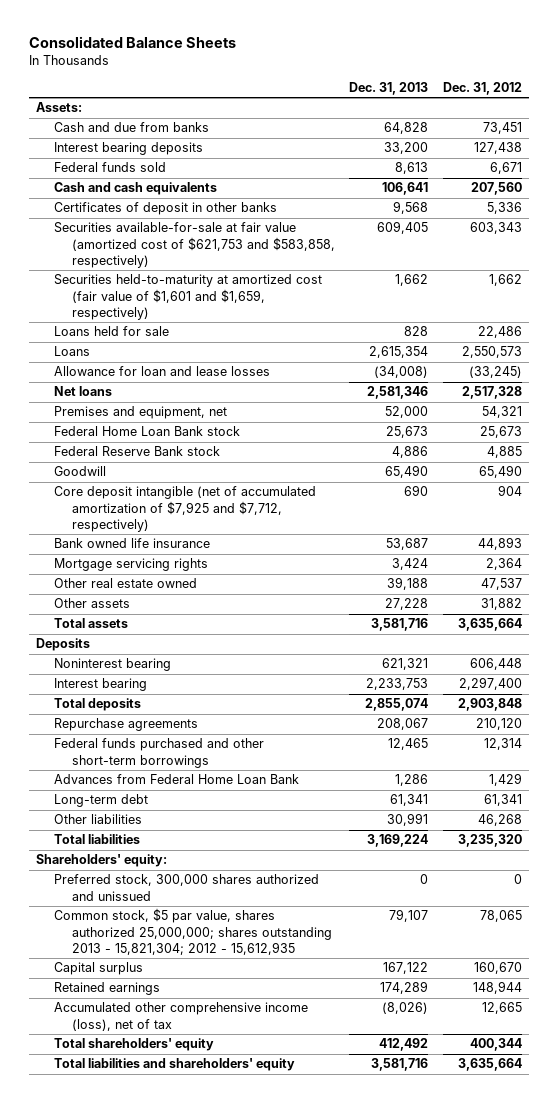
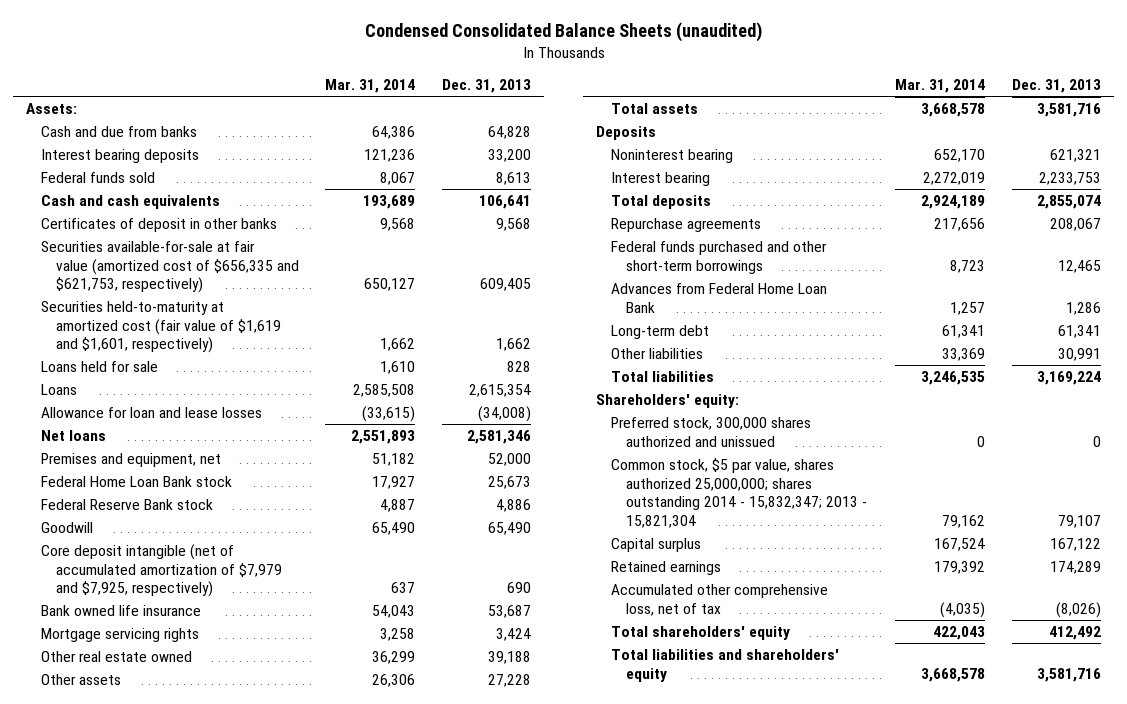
[28,36,236,49] Consolidated Balance Sheets -> [364,21,762,42] Condensed Consolidated Balance Sheets (unaudited)
[442,82,522,96] Dec. 31, 2012 -> none
none -> [325,79,416,94] Mar. 31, 2014
[53,222,335,268] Securities available-for-sale at fair value (amortized cost of $621,753 and $583,858, respectively) -> [40,241,299,294] Securities available-for-sale at fair value (amortized cost of $656,335 and $621,753, respectively)
[53,274,322,320] Securities held-to-maturity at amortized cost (fair value of $1,601 and $1,659, respectively) -> [40,301,281,354] Securities held-to-maturity at amortized cost (fair value of $1,619 and $1,601, respectively)
[53,486,316,532] Core deposit intangible (net of accumulated amortization of $7,925 and $7,712, respectively) -> [40,544,282,598] Core deposit intangible (net of accumulated amortization of $7,979 and $7,925, respectively)
[53,908,332,955] Common stock, $5 par value, shares authorized 25,000,000; shares outstanding 2013 - 15,821,304; 2012 - 15,612,935 -> [611,458,867,529] Common stock, $5 par value, shares authorized 25,000,000; shares outstanding 2014 - 15,832,347; 2013 - 15,821,304
[53,1002,308,1031] Accumulated other comprehensive income (loss), net of tax -> [611,584,829,616] Accumulated other comprehensive loss, net of tax

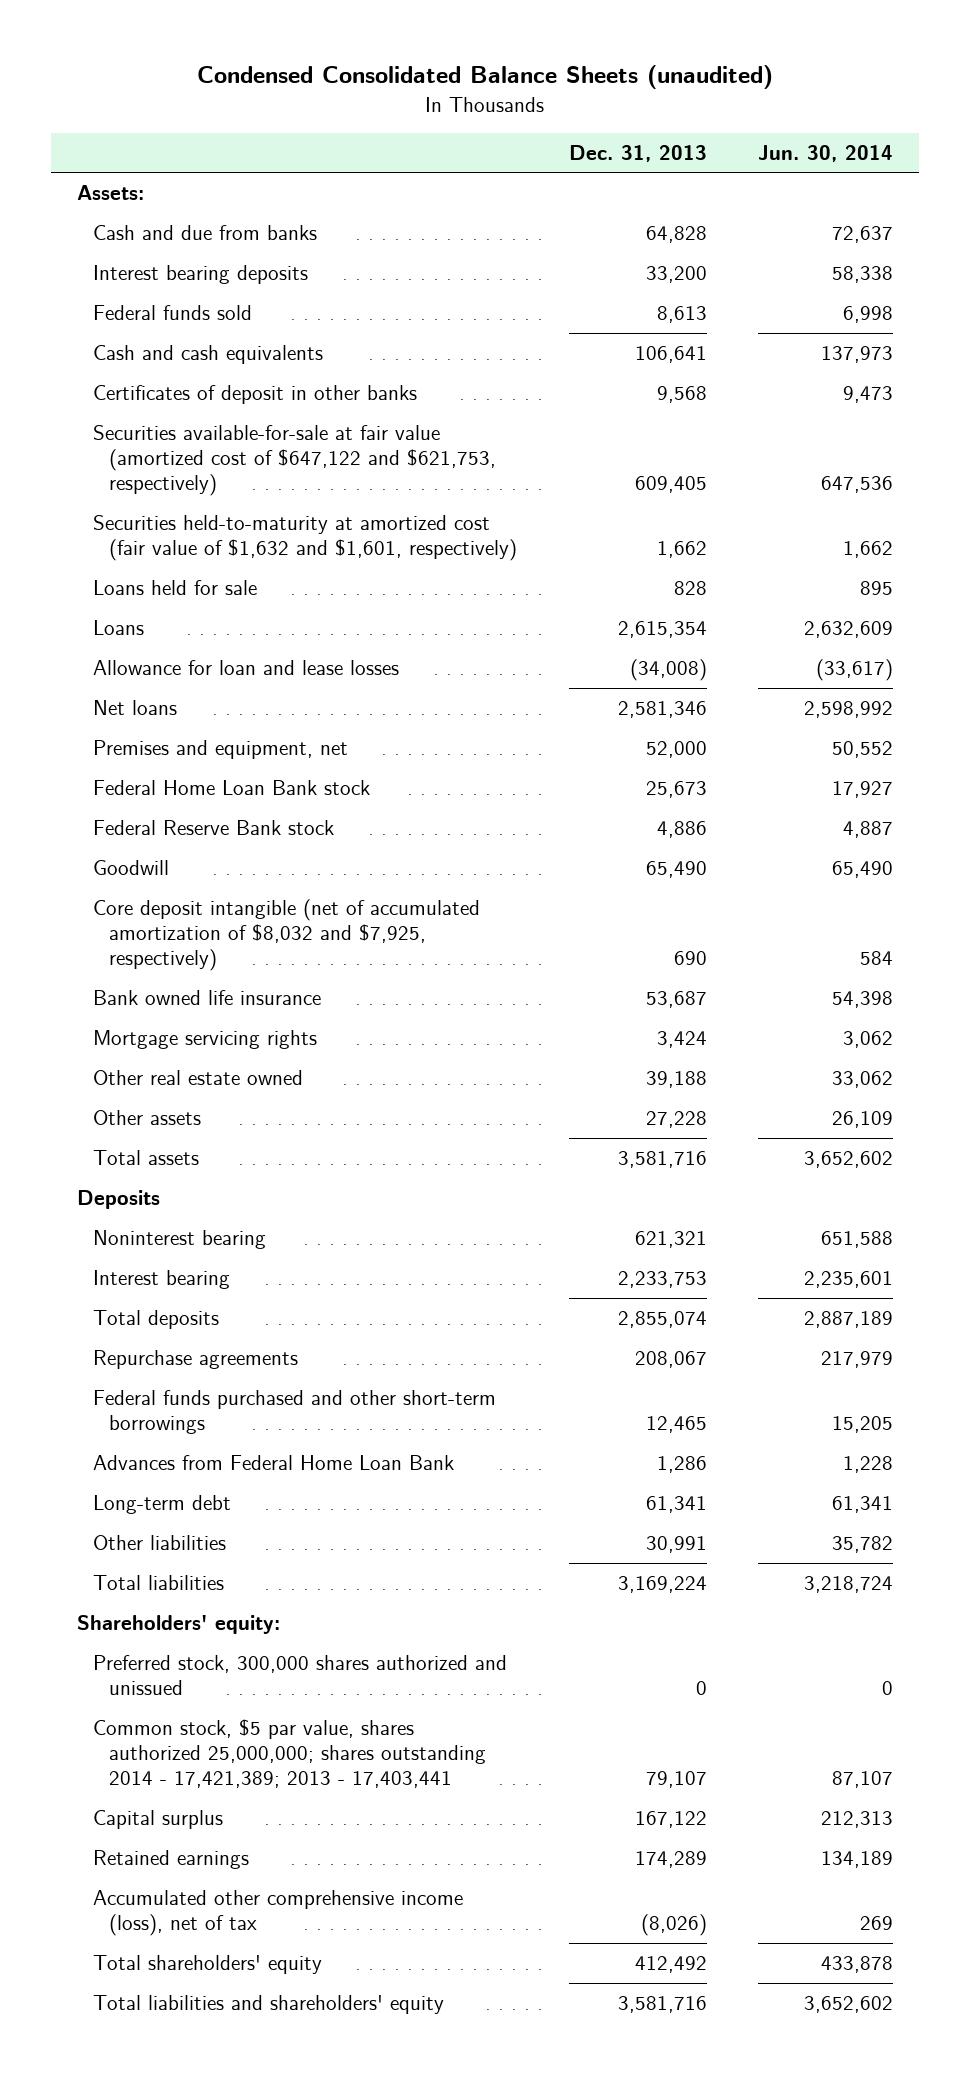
[325,79,416,94] Mar. 31, 2014 -> none
none -> [758,144,894,162] Jun. 30, 2014
[40,241,299,294] Securities available-for-sale at fair value (amortized cost of $656,335 and $621,753, respectively) -> [92,425,496,497] Securities available-for-sale at fair value (amortized cost of $647,122 and $621,753, respectively)
[40,301,281,354] Securities held-to-maturity at amortized cost (fair value of $1,619 and $1,601, respectively) -> [92,515,517,562] Securities held-to-maturity at amortized cost (fair value of $1,632 and $1,601, respectively)
[40,544,282,598] Core deposit intangible (net of accumulated amortization of $7,979 and $7,925, respectively) -> [92,899,480,972] Core deposit intangible (net of accumulated amortization of $8,032 and $7,925, respectively)
[611,458,867,529] Common stock, $5 par value, shares authorized 25,000,000; shares outstanding 2014 - 15,832,347; 2013 - 15,821,304 -> [92,1719,486,1789] Common stock, $5 par value, shares authorized 25,000,000; shares outstanding 2014 - 17,421,389; 2013 - 17,403,441
[611,584,829,616] Accumulated other comprehensive loss, net of tax -> [92,1890,463,1937] Accumulated other comprehensive income (loss), net of tax

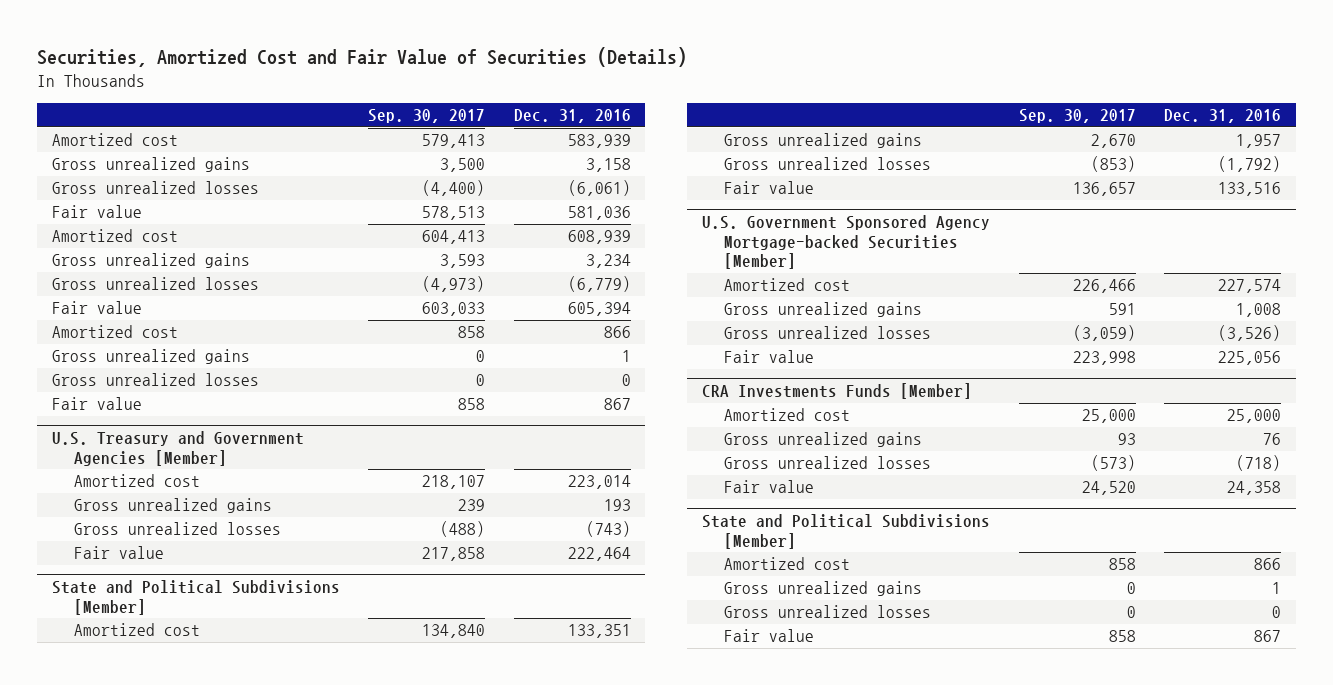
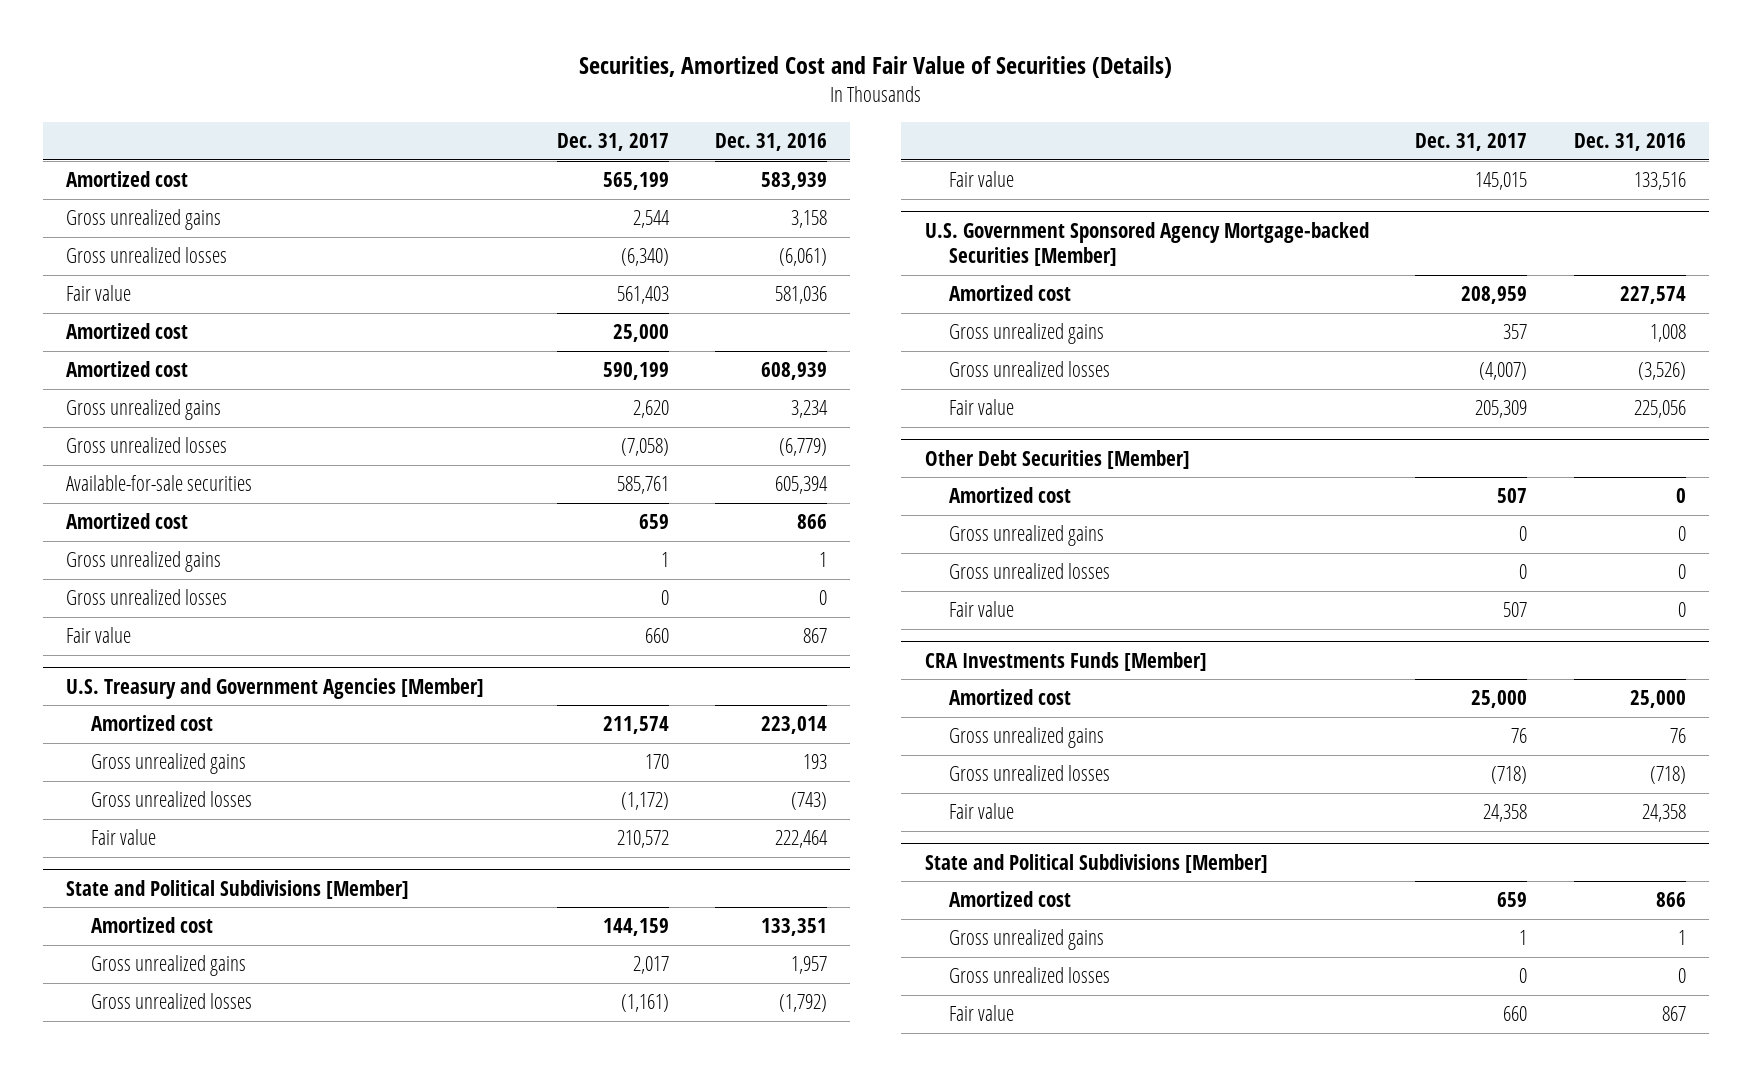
[368,109,486,124] Sep. 30, 2017 -> none
none -> [556,133,669,152] Dec. 31, 2017
none -> [66,323,189,340] Amortized cost
[51,301,142,315] Fair value -> [66,475,253,492] Available-for-sale securities
none -> [924,449,1190,469] Other Debt Securities [Member]
none -> [949,487,1072,504] Amortized cost
none -> [949,525,1105,547] Gross unrealized gains
none -> [949,563,1111,580] Gross unrealized losses
none -> [949,601,1015,618] Fair value

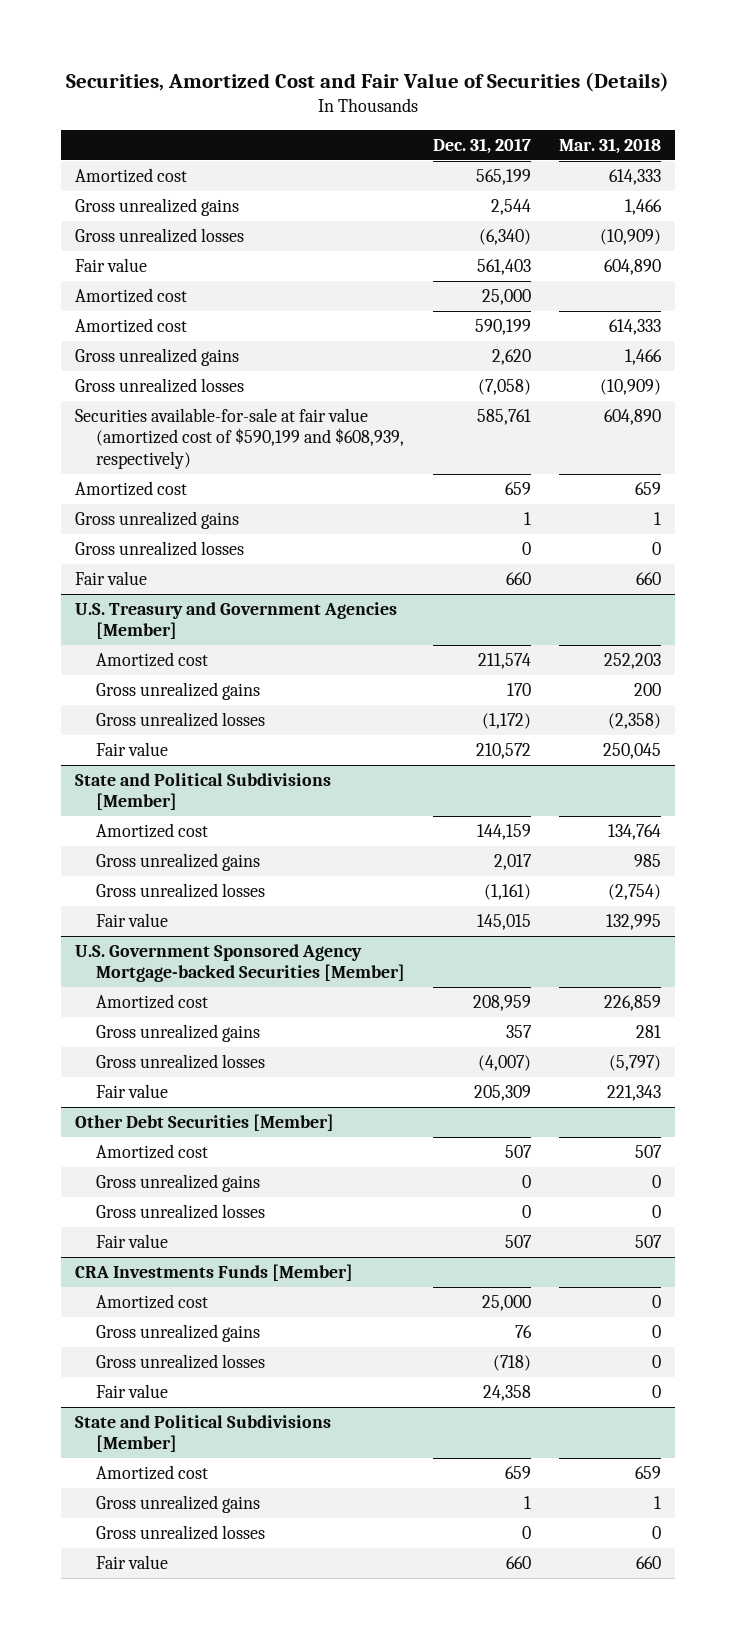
[715,133,828,152] Dec. 31, 2016 -> none
none -> [558,137,661,154] Mar. 31, 2018
[66,475,253,492] Available-for-sale securities -> [74,408,405,469] Securities available-for-sale at fair value (amortized cost of $590,199 and $608,939, respectively)

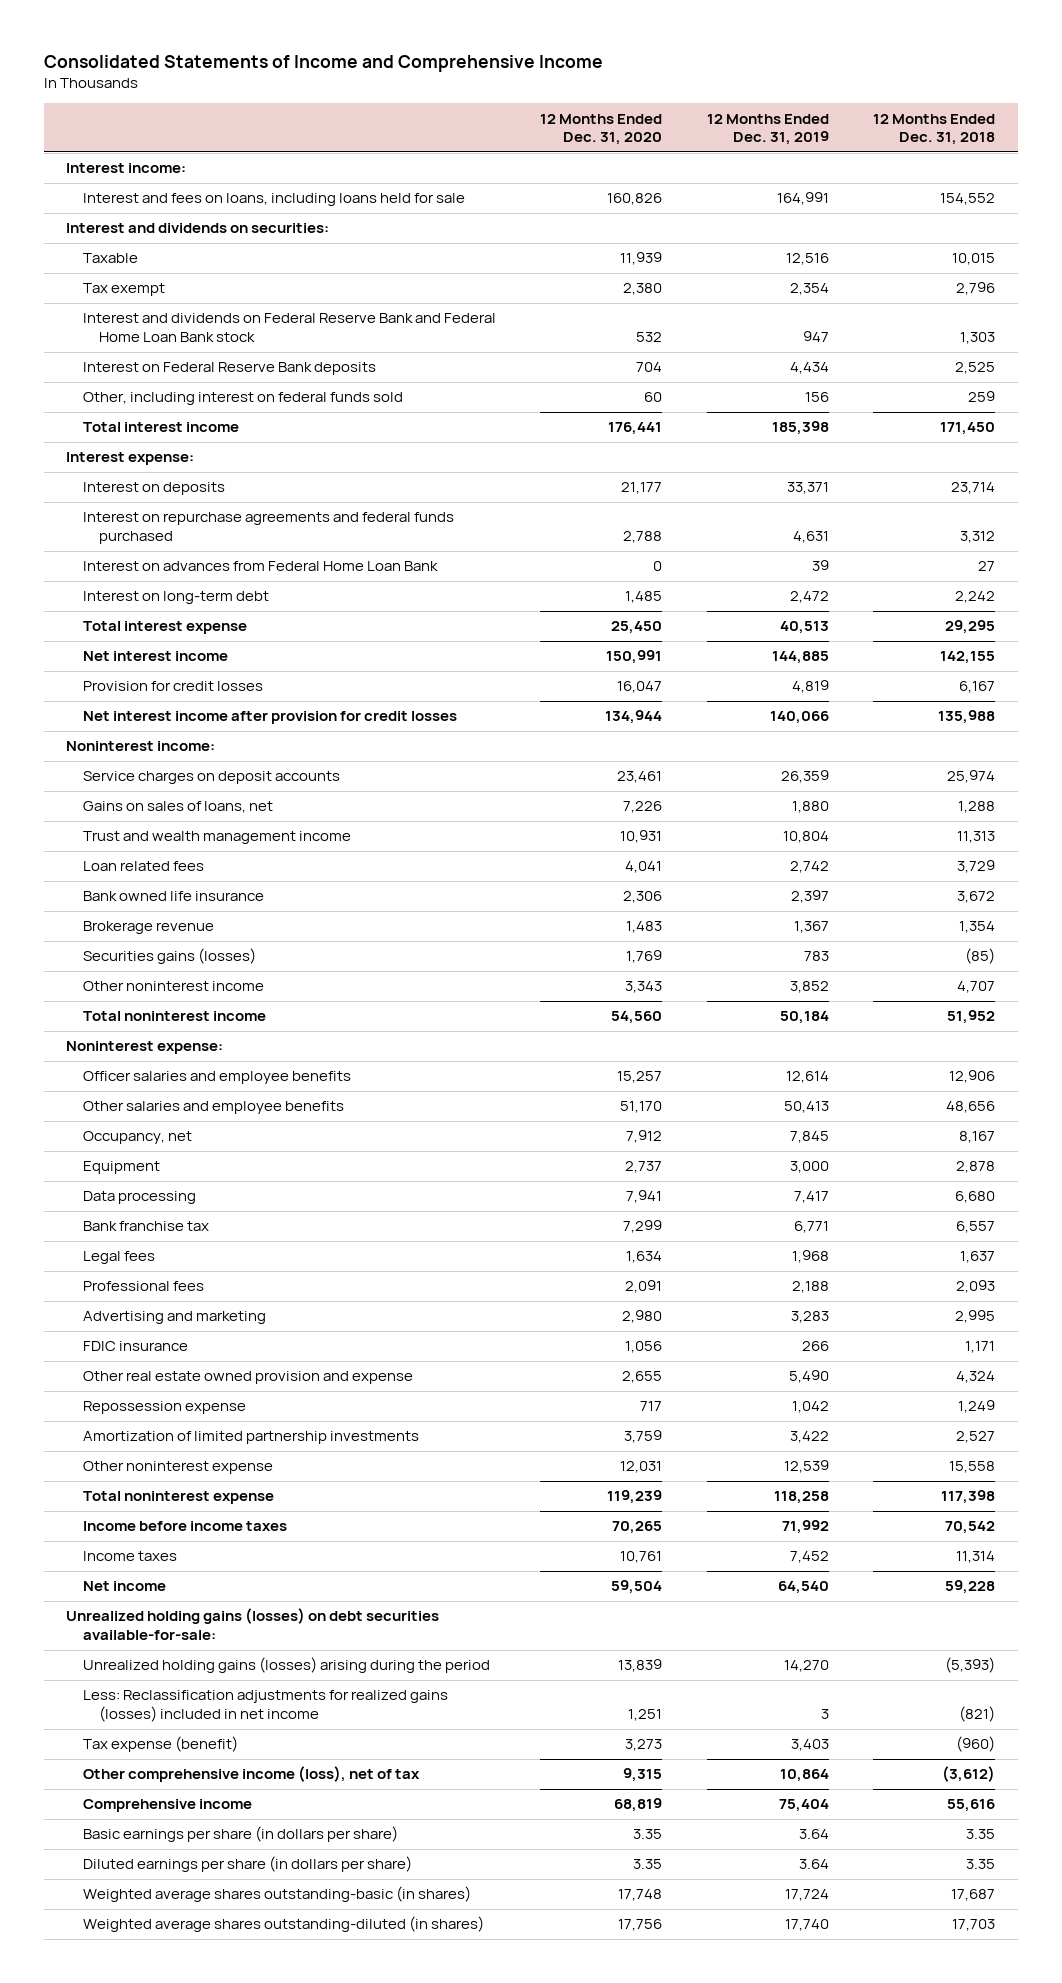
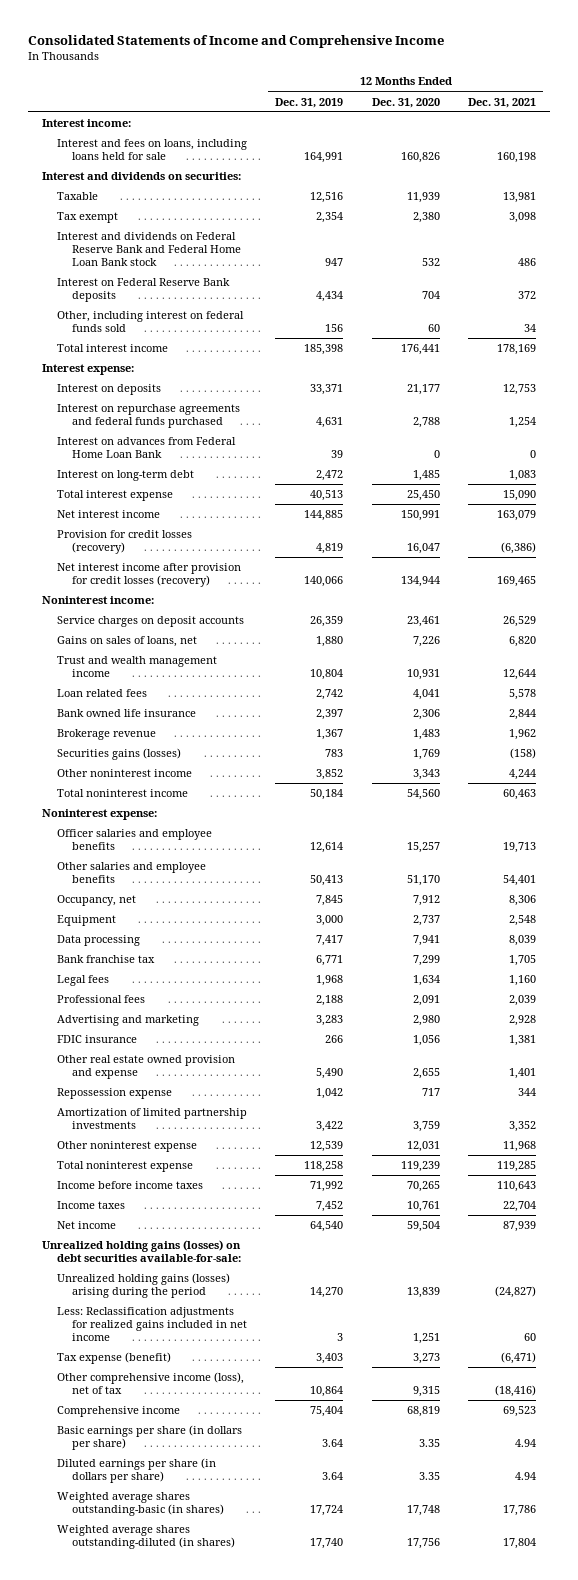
[873,113,996,146] 12 Months Ended Dec. 31, 2018 -> none
none -> [467,97,536,108] Dec. 31, 2021
[82,681,263,692] Provision for credit losses -> [56,530,192,554] Provision for credit losses (recovery)
[82,711,457,725] Net interest income after provision for credit losses -> [56,563,241,587] Net interest income after provision for credit losses (recovery)
[82,1690,448,1723] Less: Reclassification adjustments for realized gains (losses) included in net income -> [56,1307,247,1341] Less: Reclassification adjustments for realized gains included in net income

